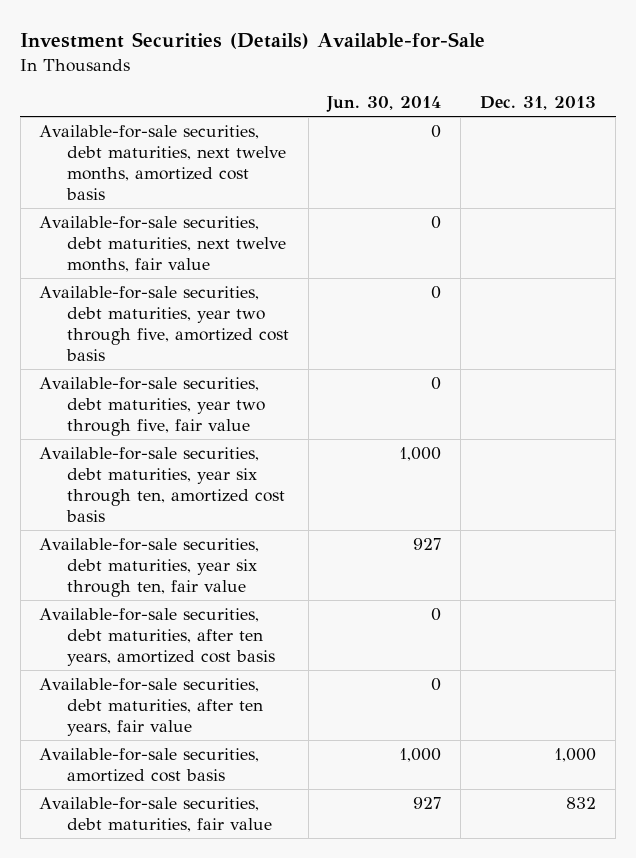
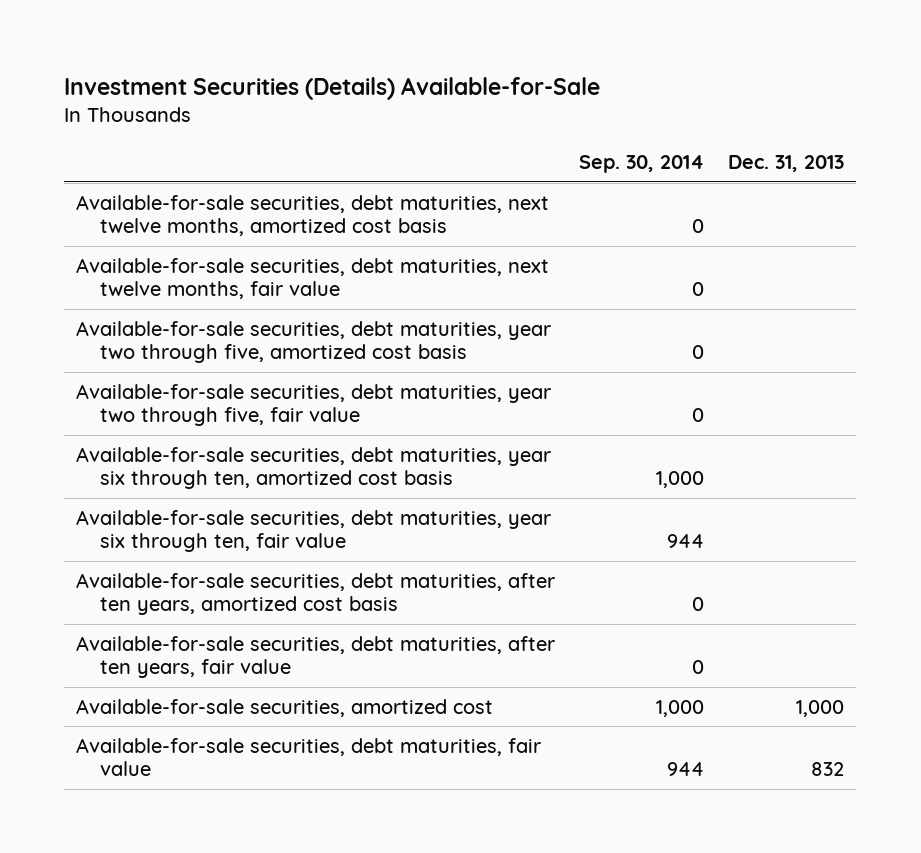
[326,96,442,113] Jun. 30, 2014 -> none
none -> [579,154,705,173] Sep. 30, 2014
[39,748,260,783] Available-for-sale securities, amortized cost basis -> [76,698,494,717] Available-for-sale securities, amortized cost

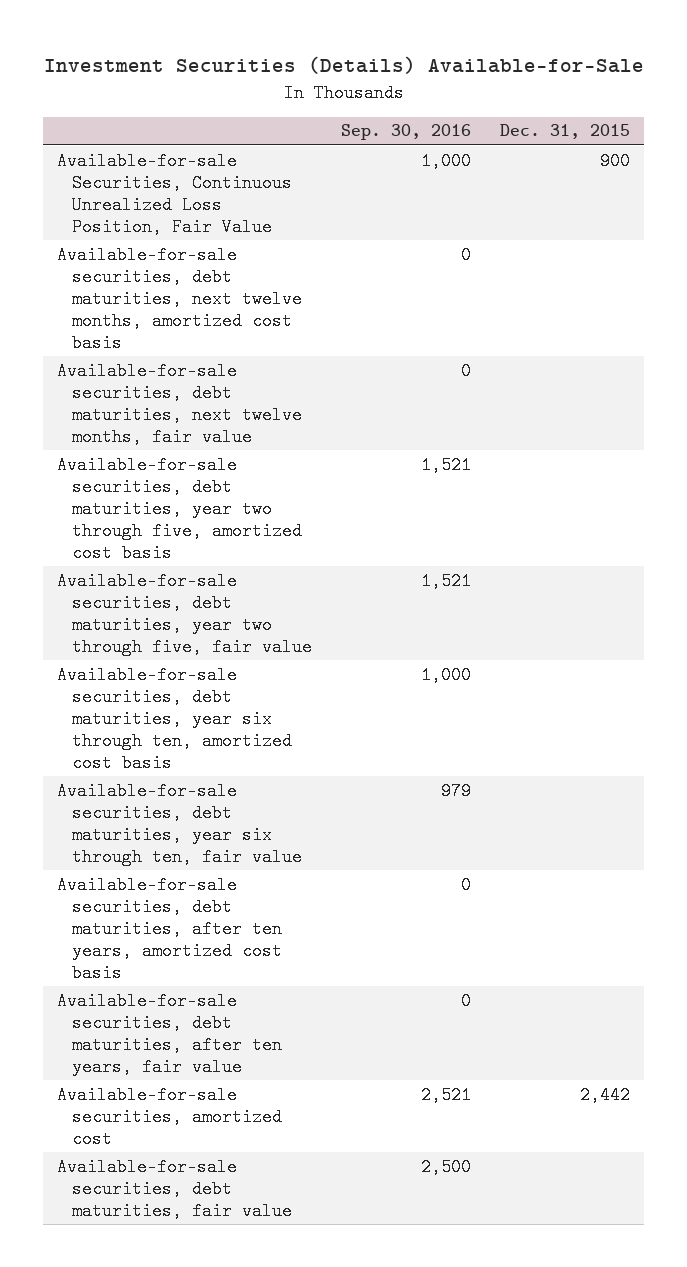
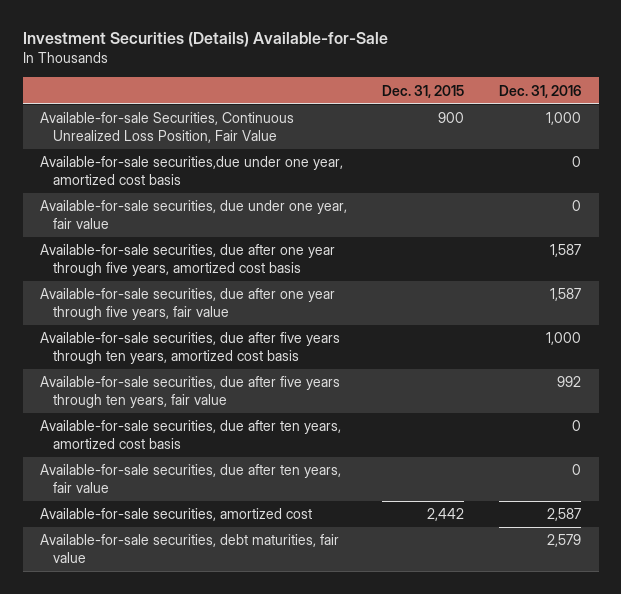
[340,124,471,141] Sep. 30, 2016 -> none
none -> [499,84,582,98] Dec. 31, 2016
[57,245,303,353] Available-for-sale securities, debt maturities, next twelve months, amortized cost basis -> [40,156,344,186] Available-for-sale securities,due under one year, amortized cost basis
[57,361,303,447] Available-for-sale securities, debt maturities, next twelve months, fair value -> [40,200,348,230] Available-for-sale securities, due under one year, fair value
[57,455,303,563] Available-for-sale securities, debt maturities, year two through five, amortized cost basis -> [40,244,336,277] Available-for-sale securities, due after one year through five years, amortized cost basis
[57,571,313,657] Available-for-sale securities, debt maturities, year two through five, fair value -> [40,288,336,321] Available-for-sale securities, due after one year through five years, fair value
[57,665,293,773] Available-for-sale securities, debt maturities, year six through ten, amortized cost basis -> [40,332,341,365] Available-for-sale securities, due after five years through ten years, amortized cost basis
[57,781,303,867] Available-for-sale securities, debt maturities, year six through ten, fair value -> [40,376,341,409] Available-for-sale securities, due after five years through ten years, fair value
[57,875,283,983] Available-for-sale securities, debt maturities, after ten years, amortized cost basis -> [40,420,342,450] Available-for-sale securities, due after ten years, amortized cost basis
[57,991,283,1077] Available-for-sale securities, debt maturities, after ten years, fair value -> [40,464,342,494] Available-for-sale securities, due after ten years, fair value

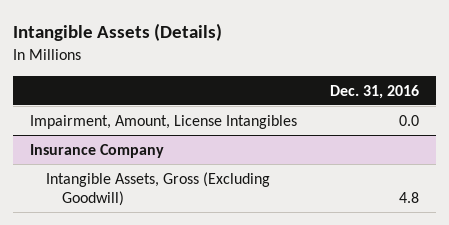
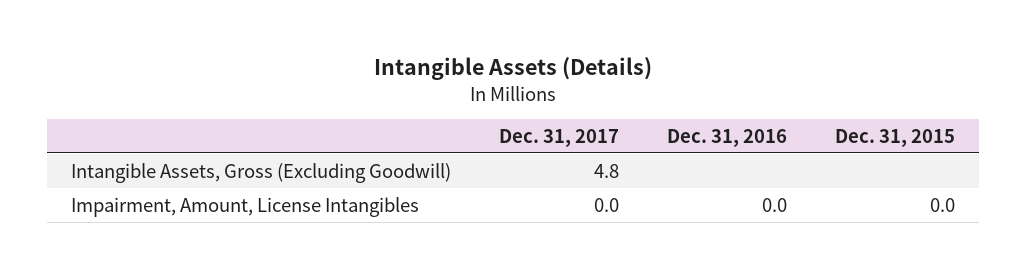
none -> [498,128,619,147] Dec. 31, 2017
none -> [834,128,955,147] Dec. 31, 2015
none -> [70,162,451,183] Intangible Assets, Gross (Excluding Goodwill)
[29,143,164,158] Insurance Company -> none
[45,171,270,207] Intangible Assets, Gross (Excluding Goodwill) -> none

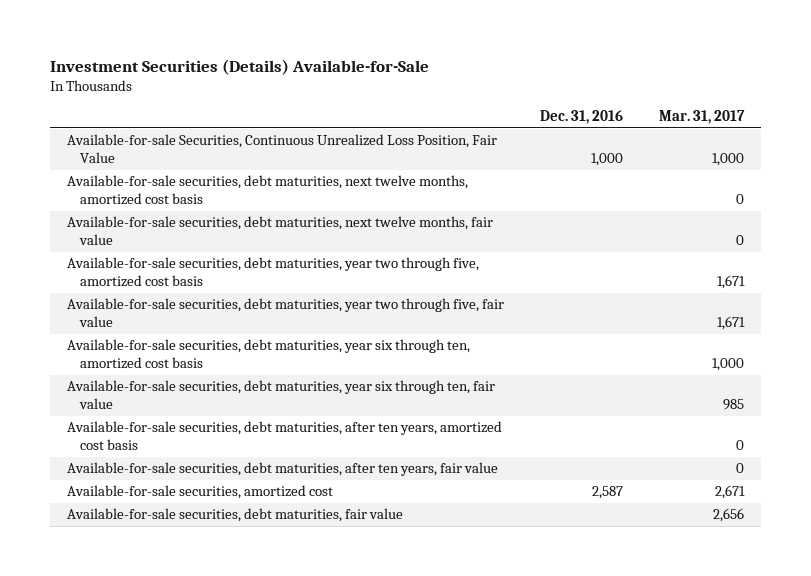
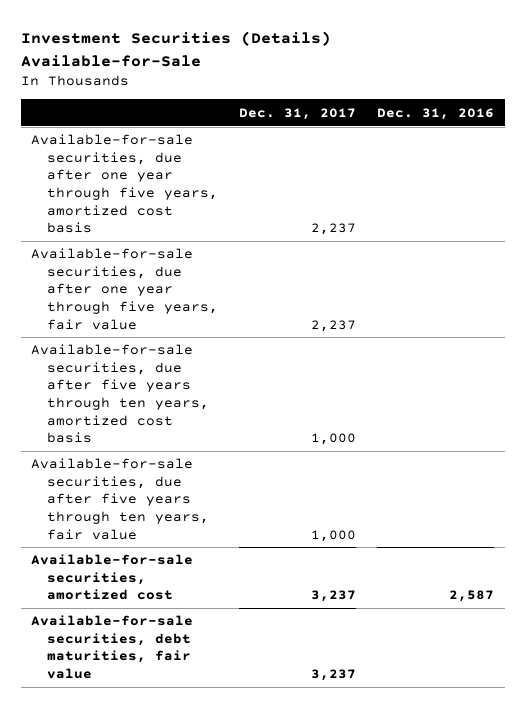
[658,110,745,125] Mar. 31, 2017 -> none
none -> [238,107,356,120] Dec. 31, 2017
[67,134,498,164] Available-for-sale Securities, Continuous Unrealized Loss Position, Fair Value -> none
[67,175,469,206] Available-for-sale securities, debt maturities, next twelve months, amortized cost basis -> none
[67,216,494,246] Available-for-sale securities, debt maturities, next twelve months, fair value -> none
[67,421,503,451] Available-for-sale securities, debt maturities, after ten years, amortized cost basis -> none
[67,462,499,477] Available-for-sale securities, debt maturities, after ten years, fair value -> none
[67,257,480,288] Available-for-sale securities, debt maturities, year two through five, amortized cost basis -> [31,134,218,234] Available-for-sale securities, due after one year through five years, amortized cost basis
[67,298,505,328] Available-for-sale securities, debt maturities, year two through five, fair value -> [31,248,218,330] Available-for-sale securities, due after one year through five years, fair value
[67,339,471,370] Available-for-sale securities, debt maturities, year six through ten, amortized cost basis -> [31,344,209,444] Available-for-sale securities, due after five years through ten years, amortized cost basis
[67,380,496,410] Available-for-sale securities, debt maturities, year six through ten, fair value -> [31,458,209,540] Available-for-sale securities, due after five years through ten years, fair value

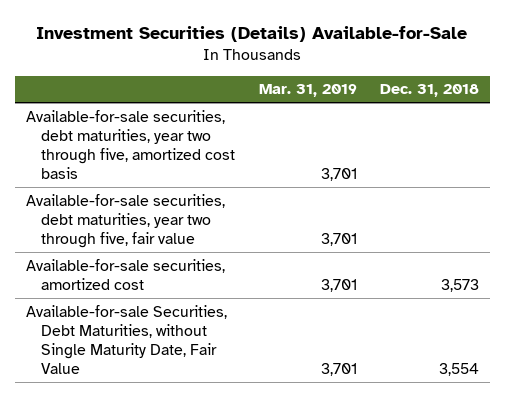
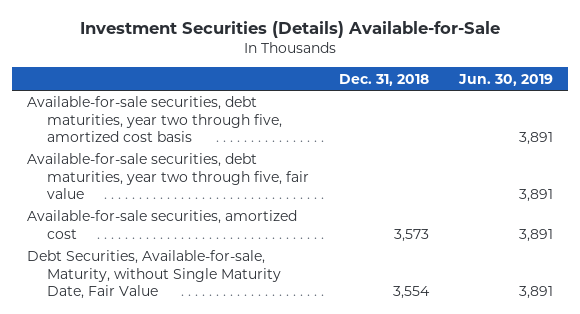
[258,84,357,98] Mar. 31, 2019 -> none
none -> [457,73,553,86] Jun. 30, 2019
[26,304,228,375] Available-for-sale Securities, Debt Maturities, without Single Maturity Date, Fair Value -> [26,250,281,299] Debt Securities, Available-for-sale, Maturity, without Single Maturity Date, Fair Value

